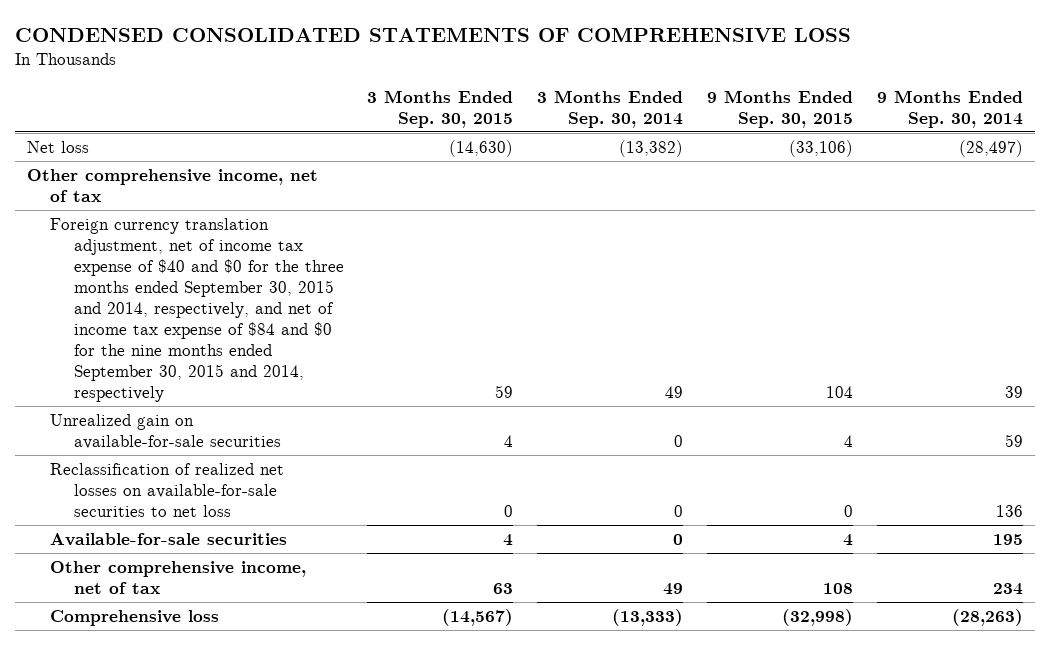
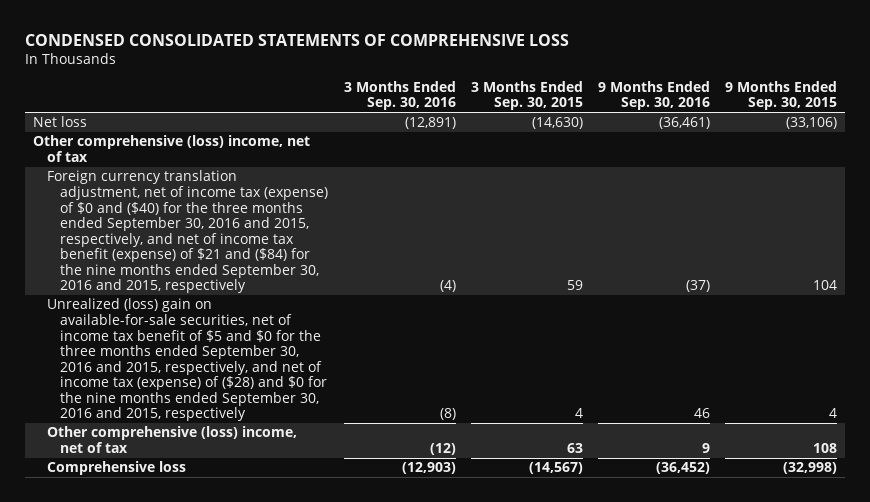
[537,89,684,128] 3 Months Ended Sep. 30, 2014 -> none
[876,89,1023,128] 9 Months Ended Sep. 30, 2014 -> none
none -> [343,80,456,111] 3 Months Ended Sep. 30, 2016
none -> [597,80,710,111] 9 Months Ended Sep. 30, 2016
[50,463,285,518] Reclassification of realized net losses on available-for-sale securities to net loss -> none
[50,533,288,547] Available-for-sale securities -> none
[27,169,319,203] Other comprehensive income, net of tax -> [32,135,310,162] Other comprehensive (loss) income, net of tax
[50,218,344,403] Foreign currency translation adjustment, net of income tax expense of $40 and $0 for the three months ended September 30, 2015 and 2014, respectively, and net of income tax expense of $84 and $0 for the nine months ended September 30, 2015 and 2014, respectively -> [46,170,329,294] Foreign currency translation adjustment, net of income tax (expense) of $0 and ($40) for the three months ended September 30, 2016 and 2015, respectively, and net of income tax benefit (expense) of $21 and ($84) for the nine months ended September 30, 2016 and 2015, respectively
[50,414,281,450] Unrealized gain on available-for-sale securities -> [46,298,328,422] Unrealized (loss) gain on available-for-sale securities, net of income tax benefit of $5 and $0 for the three months ended September 30, 2016 and 2015, respectively, and net of income tax (expense) of ($28) and $0 for the nine months ended September 30, 2016 and 2015, respectively
[50,561,307,595] Other comprehensive income, net of tax -> [46,426,297,453] Other comprehensive (loss) income, net of tax

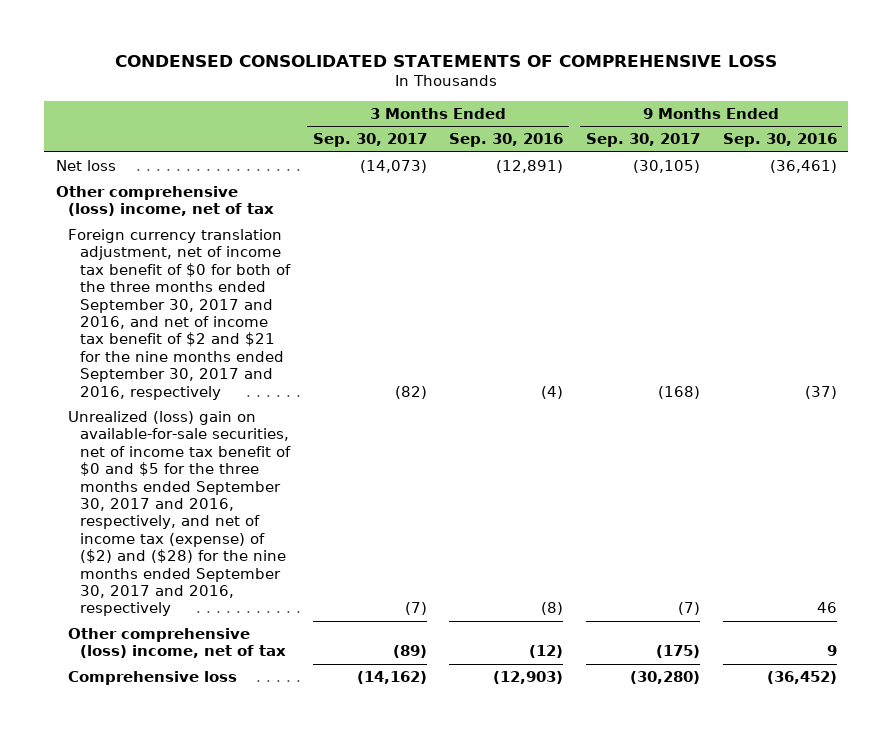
[470,80,583,111] 3 Months Ended Sep. 30, 2015 -> none
[725,80,838,111] 9 Months Ended Sep. 30, 2015 -> none
none -> [312,133,427,148] Sep. 30, 2017
none -> [585,133,700,148] Sep. 30, 2017
[46,170,329,294] Foreign currency translation adjustment, net of income tax (expense) of $0 and ($40) for the three months ended September 30, 2016 and 2015, respectively, and net of income tax benefit (expense) of $21 and ($84) for the nine months ended September 30, 2016 and 2015, respectively -> [67,229,291,400] Foreign currency translation adjustment, net of income tax benefit of $0 for both of the three months ended September 30, 2017 and 2016, and net of income tax benefit of $2 and $21 for the nine months ended September 30, 2017 and 2016, respectively
[46,298,328,422] Unrealized (loss) gain on available-for-sale securities, net of income tax benefit of $5 and $0 for the three months ended September 30, 2016 and 2015, respectively, and net of income tax (expense) of ($28) and $0 for the nine months ended September 30, 2016 and 2015, respectively -> [67,411,291,617] Unrealized (loss) gain on available-for-sale securities, net of income tax benefit of $0 and $5 for the three months ended September 30, 2017 and 2016, respectively, and net of income tax (expense) of ($2) and ($28) for the nine months ended September 30, 2017 and 2016, respectively

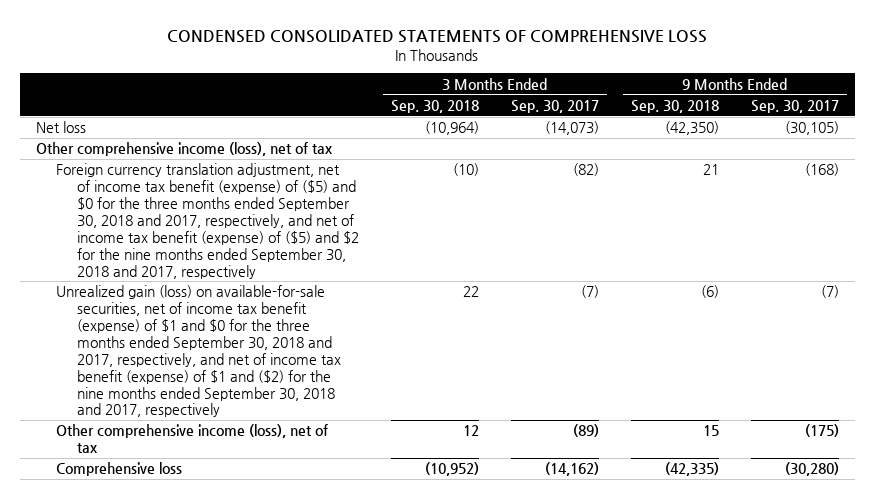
[449,133,564,148] Sep. 30, 2016 -> none
[722,133,837,148] Sep. 30, 2016 -> none
none -> [390,99,479,113] Sep. 30, 2018
none -> [630,99,719,113] Sep. 30, 2018
[55,186,274,217] Other comprehensive (loss) income, net of tax -> [36,142,334,157] Other comprehensive income (loss), net of tax
[67,229,291,400] Foreign currency translation adjustment, net of income tax benefit of $0 for both of the three months ended September 30, 2017 and 2016, and net of income tax benefit of $2 and $21 for the nine months ended September 30, 2017 and 2016, respectively -> [56,163,359,279] Foreign currency translation adjustment, net of income tax benefit (expense) of ($5) and $0 for the three months ended September 30, 2018 and 2017, respectively, and net of income tax benefit (expense) of ($5) and $2 for the nine months ended September 30, 2018 and 2017, respectively
[67,411,291,617] Unrealized (loss) gain on available-for-sale securities, net of income tax benefit of $0 and $5 for the three months ended September 30, 2017 and 2016, respectively, and net of income tax (expense) of ($2) and ($28) for the nine months ended September 30, 2017 and 2016, respectively -> [56,285,341,418] Unrealized gain (loss) on available-for-sale securities, net of income tax benefit (expense) of $1 and $0 for the three months ended September 30, 2018 and 2017, respectively, and net of income tax benefit (expense) of $1 and ($2) for the nine months ended September 30, 2018 and 2017, respectively
[67,628,286,659] Other comprehensive (loss) income, net of tax -> [56,424,329,454] Other comprehensive income (loss), net of tax

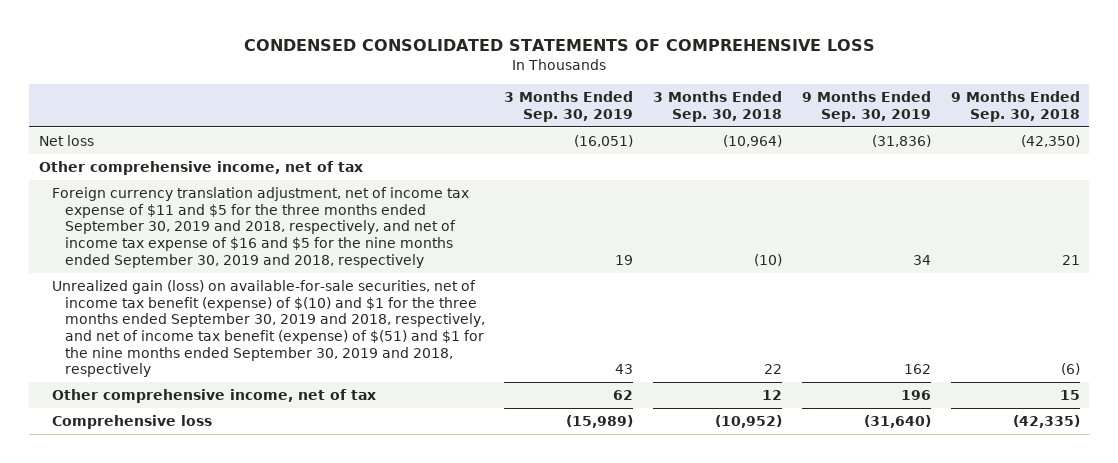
[510,99,599,113] Sep. 30, 2017 -> none
[750,99,839,113] Sep. 30, 2017 -> none
none -> [504,91,634,122] 3 Months Ended Sep. 30, 2019
none -> [801,91,931,122] 9 Months Ended Sep. 30, 2019
[36,142,334,157] Other comprehensive income (loss), net of tax -> [38,161,363,176] Other comprehensive income, net of tax
[56,163,359,279] Foreign currency translation adjustment, net of income tax benefit (expense) of ($5) and $0 for the three months ended September 30, 2018 and 2017, respectively, and net of income tax benefit (expense) of ($5) and $2 for the nine months ended September 30, 2018 and 2017, respectively -> [51,187,469,268] Foreign currency translation adjustment, net of income tax expense of $11 and $5 for the three months ended September 30, 2019 and 2018, respectively, and net of income tax expense of $16 and $5 for the nine months ended September 30, 2019 and 2018, respectively
[56,285,341,418] Unrealized gain (loss) on available-for-sale securities, net of income tax benefit (expense) of $1 and $0 for the three months ended September 30, 2018 and 2017, respectively, and net of income tax benefit (expense) of $1 and ($2) for the nine months ended September 30, 2018 and 2017, respectively -> [51,280,485,378] Unrealized gain (loss) on available-for-sale securities, net of income tax benefit (expense) of $(10) and $1 for the three months ended September 30, 2019 and 2018, respectively, and net of income tax benefit (expense) of $(51) and $1 for the nine months ended September 30, 2019 and 2018, respectively
[56,424,329,454] Other comprehensive income (loss), net of tax -> [51,389,376,404] Other comprehensive income, net of tax

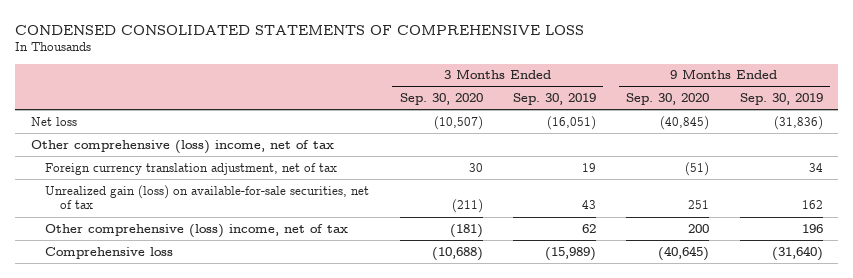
[653,91,783,122] 3 Months Ended Sep. 30, 2018 -> none
[950,91,1080,122] 9 Months Ended Sep. 30, 2018 -> none
none -> [399,93,483,106] Sep. 30, 2020
none -> [626,93,710,106] Sep. 30, 2020
[38,161,363,176] Other comprehensive income, net of tax -> [30,139,334,154] Other comprehensive (loss) income, net of tax
[51,187,469,268] Foreign currency translation adjustment, net of income tax expense of $11 and $5 for the three months ended September 30, 2019 and 2018, respectively, and net of income tax expense of $16 and $5 for the nine months ended September 30, 2019 and 2018, respectively -> [45,162,338,175] Foreign currency translation adjustment, net of tax
[51,280,485,378] Unrealized gain (loss) on available-for-sale securities, net of income tax benefit (expense) of $(10) and $1 for the three months ended September 30, 2019 and 2018, respectively, and net of income tax benefit (expense) of $(51) and $1 for the nine months ended September 30, 2019 and 2018, respectively -> [45,184,370,210] Unrealized gain (loss) on available-for-sale securities, net of tax
[51,389,376,404] Other comprehensive income, net of tax -> [45,223,349,238] Other comprehensive (loss) income, net of tax

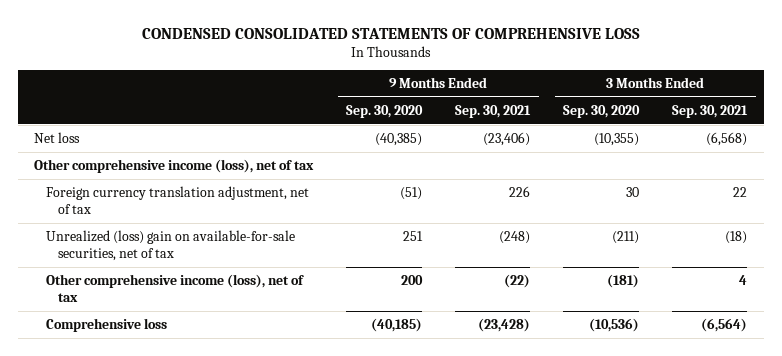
[512,93,596,106] Sep. 30, 2019 -> none
[739,93,823,106] Sep. 30, 2019 -> none
none -> [455,104,532,118] Sep. 30, 2021
none -> [672,104,749,118] Sep. 30, 2021
[433,115,483,130] (10,507) -> [594,132,640,146] (10,355)
[660,115,710,130] (40,845) -> [375,132,423,146] (40,385)
[30,139,334,154] Other comprehensive (loss) income, net of tax -> [34,158,315,173] Other comprehensive income (loss), net of tax
[45,184,370,210] Unrealized gain (loss) on available-for-sale securities, net of tax -> [46,229,296,262] Unrealized (loss) gain on available-for-sale securities, net of tax
[45,223,349,238] Other comprehensive (loss) income, net of tax -> [46,273,305,303] Other comprehensive income (loss), net of tax
[431,246,483,261] (10,688) -> [589,317,640,332] (10,536)
[658,245,710,261] (40,645) -> [371,317,423,332] (40,185)

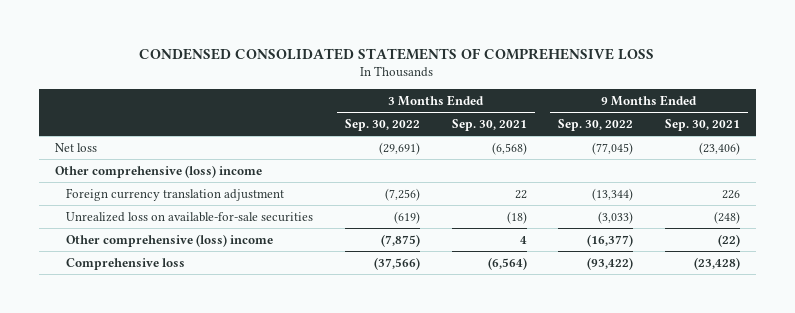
[346,104,424,118] Sep. 30, 2020 -> none
[563,104,641,118] Sep. 30, 2020 -> none
none -> [345,118,421,131] Sep. 30, 2022
none -> [558,118,634,131] Sep. 30, 2022
[34,158,315,173] Other comprehensive income (loss), net of tax -> [54,164,262,178] Other comprehensive (loss) income
[46,185,310,215] Foreign currency translation adjustment, net of tax -> [66,187,285,201] Foreign currency translation adjustment
[46,229,296,262] Unrealized (loss) gain on available-for-sale securities, net of tax -> [66,211,314,222] Unrealized loss on available-for-sale securities
[46,273,305,303] Other comprehensive income (loss), net of tax -> [66,233,274,247] Other comprehensive (loss) income

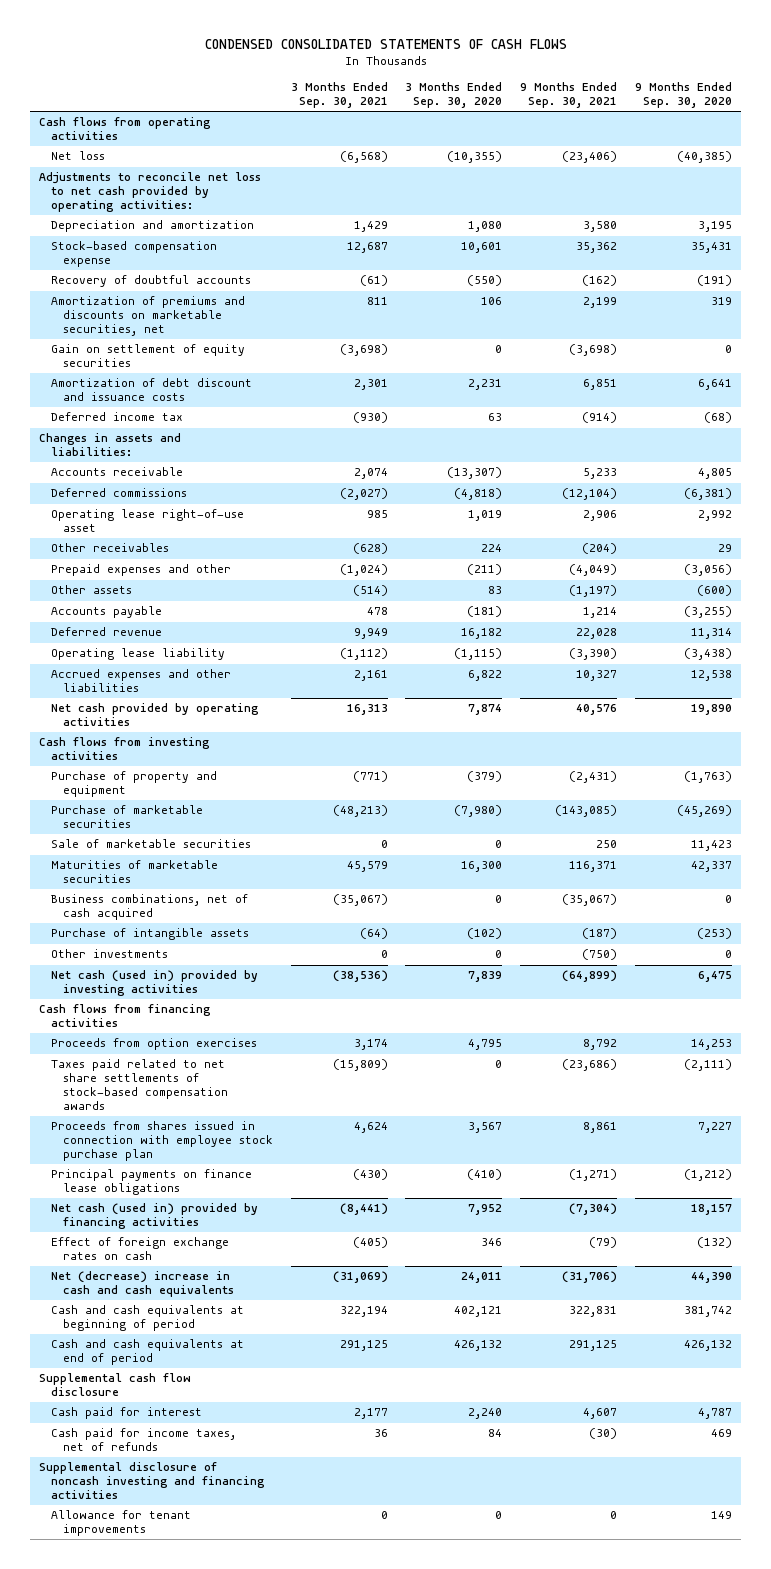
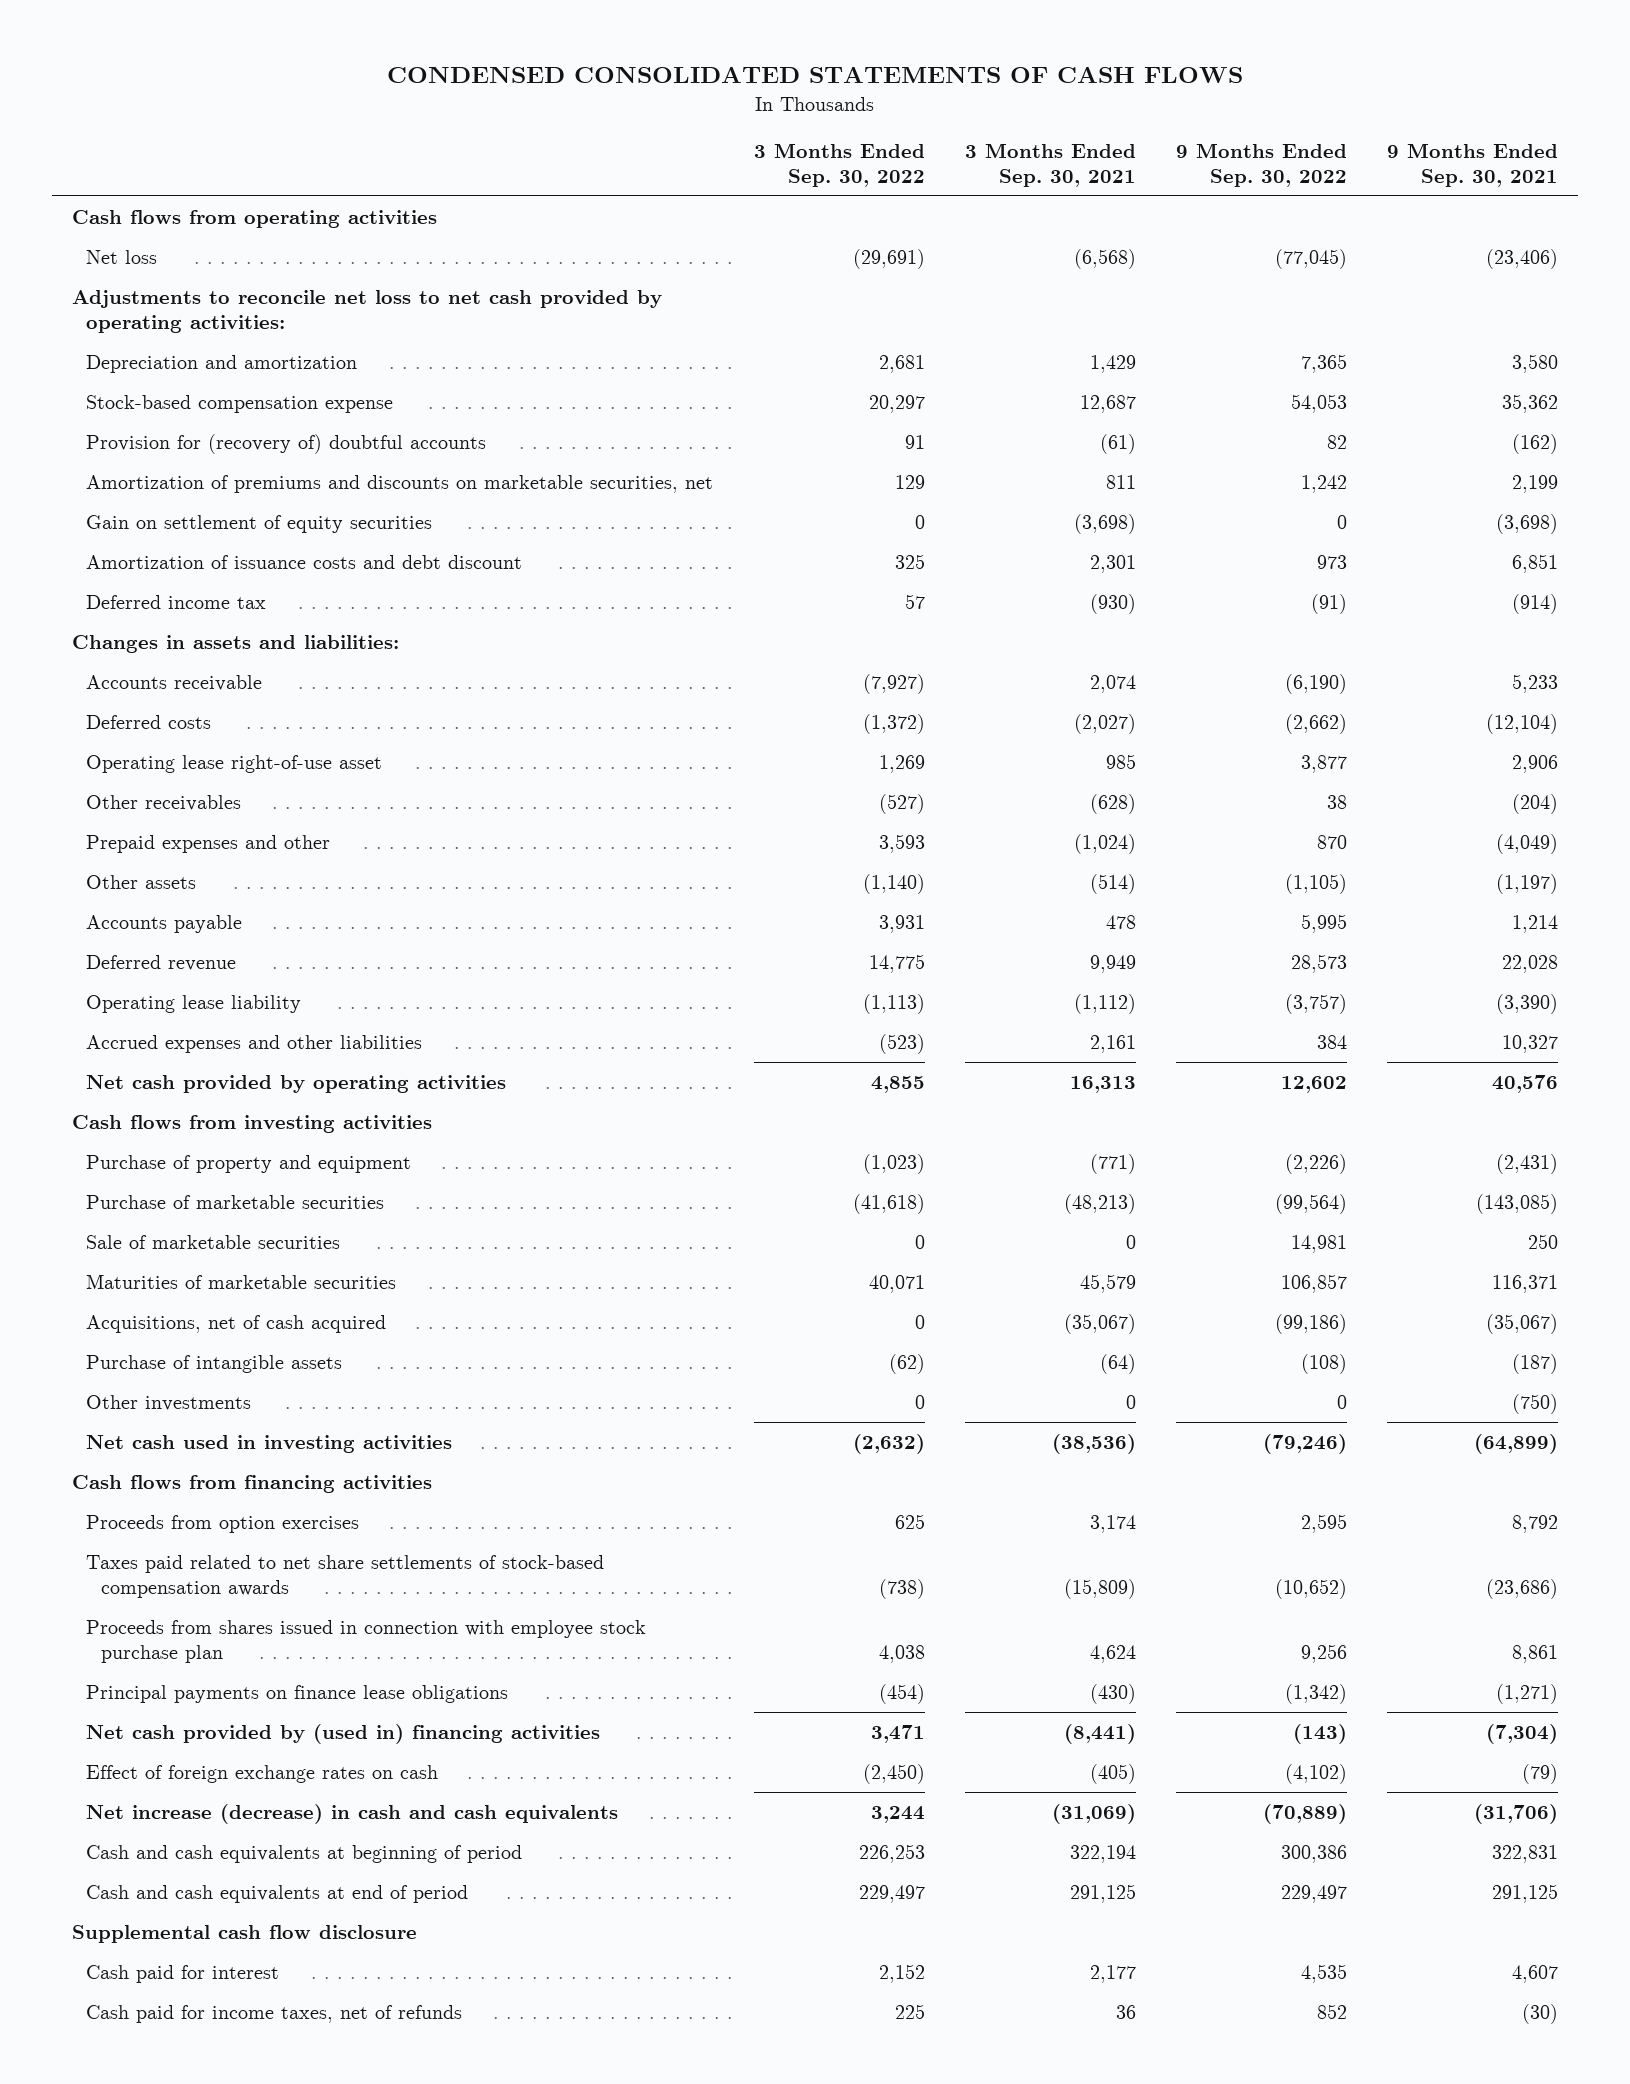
[405,82,503,108] 3 Months Ended Sep. 30, 2020 -> none
[635,82,733,108] 9 Months Ended Sep. 30, 2020 -> none
none -> [753,142,925,187] 3 Months Ended Sep. 30, 2022
none -> [1175,142,1347,187] 9 Months Ended Sep. 30, 2022
[50,275,251,288] Recovery of doubtful accounts -> [86,433,487,454] Provision for (recovery of) doubtful accounts
[50,378,252,402] Amortization of debt discount and issuance costs -> [86,554,523,569] Amortization of issuance costs and debt discount
[50,488,187,498] Deferred commissions -> [86,714,212,729] Deferred costs
[50,894,248,921] Business combinations, net of cash acquired -> [86,1314,387,1333] Acquisitions, net of cash acquired
[50,970,258,997] Net cash (used in) provided by investing activities -> [86,1434,453,1453] Net cash used in investing activities
[50,1203,258,1230] Net cash (used in) provided by financing activities -> [86,1723,601,1744] Net cash provided by (used in) financing activities
[50,1271,234,1298] Net (decrease) increase in cash and cash equivalents -> [86,1803,619,1824] Net increase (decrease) in cash and cash equivalents
[39,1462,265,1499] Supplemental disclosure of noncash investing and financing activities -> none
[50,1510,191,1537] Allowance for tenant improvements -> none

